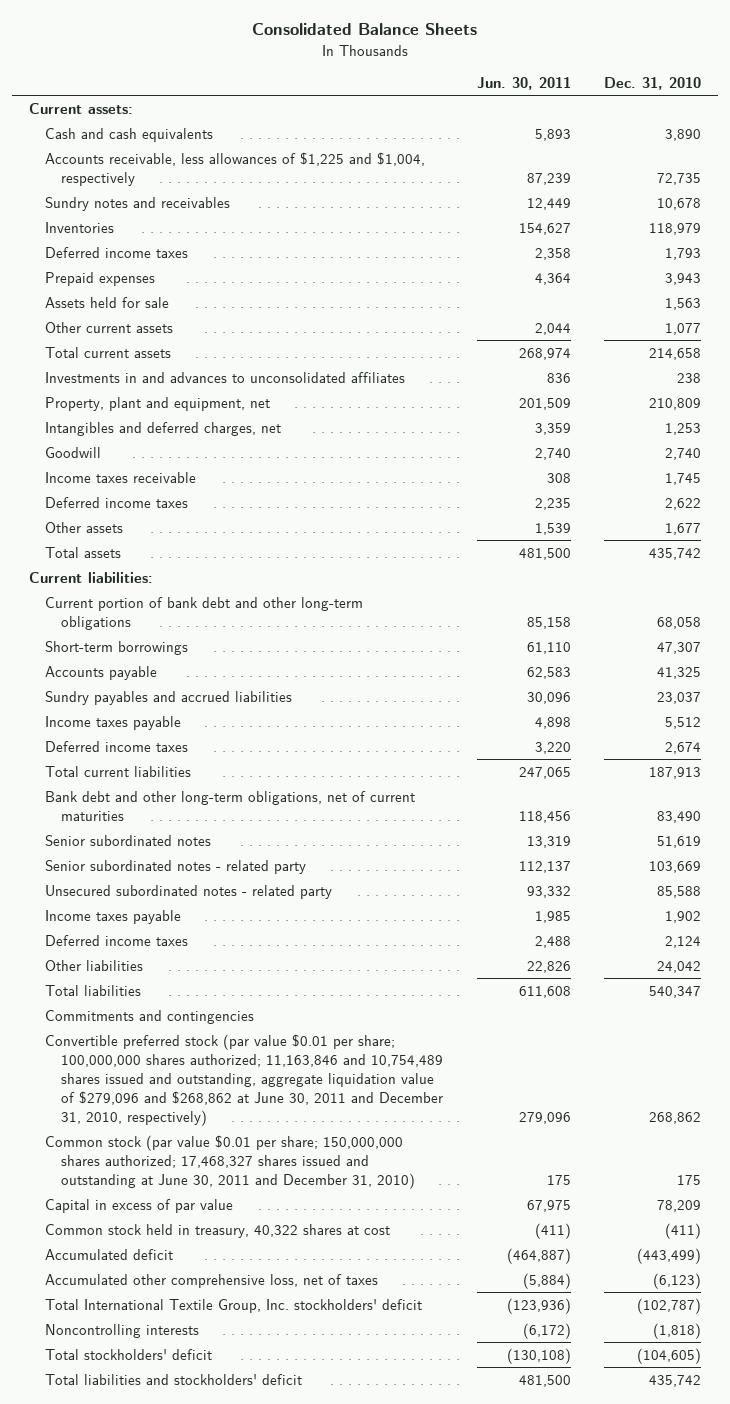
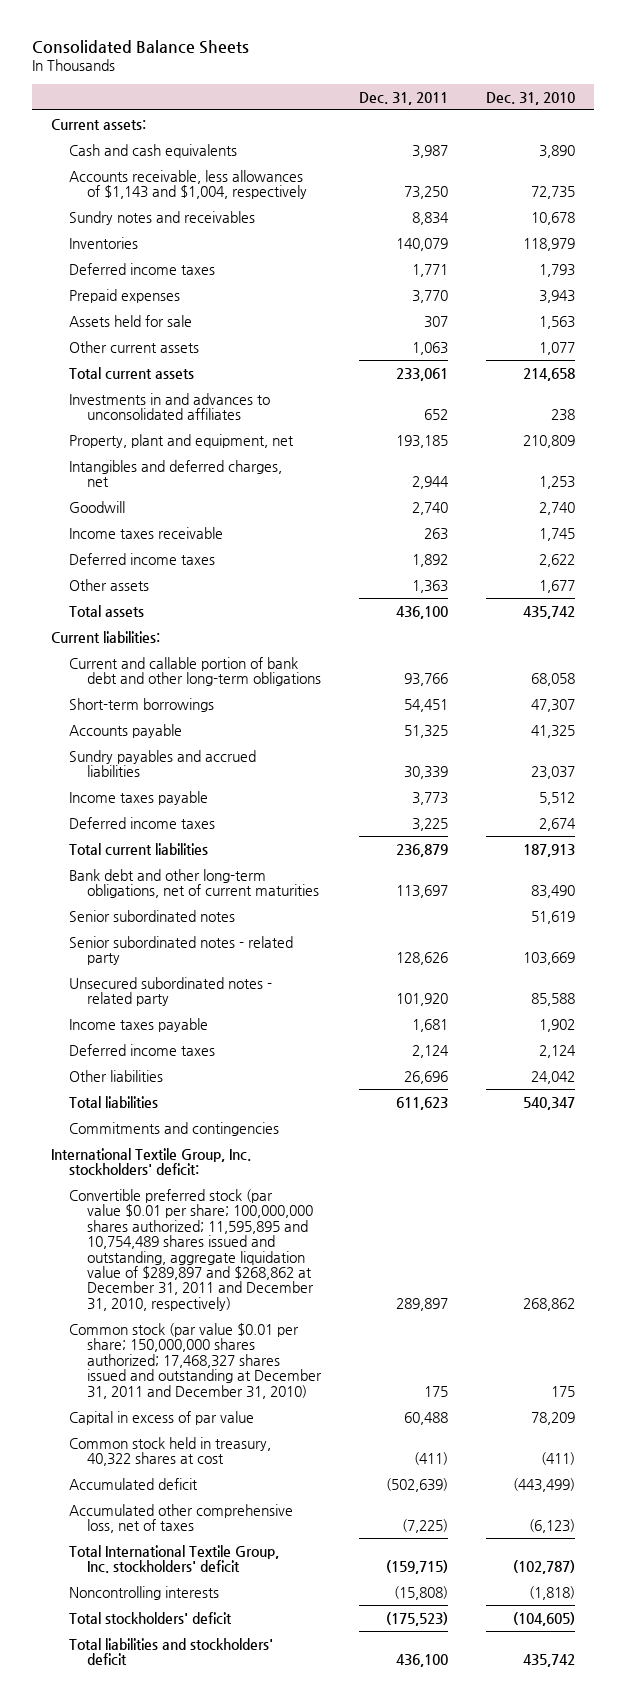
[476,77,571,91] Jun. 30, 2011 -> none
none -> [358,91,448,105] Dec. 31, 2011
[44,151,425,186] Accounts receivable, less allowances of $1,225 and $1,004, respectively -> [68,169,307,200] Accounts receivable, less allowances of $1,143 and $1,004, respectively
[44,596,363,630] Current portion of bank debt and other long-term obligations -> [68,656,321,687] Current and callable portion of bank debt and other long-term obligations
none -> [50,1147,251,1176] International Textile Group, Inc. stockholders' deficit:
[44,1033,443,1127] Convertible preferred stock (par value $0.01 per share; 100,000,000 shares authorized; 11,163,846 and 10,754,489 shares issued and outstanding, aggregate liquidation value of $279,096 and $268,862 at June 30, 2011 and December 31, 2010, respectively) -> [68,1188,314,1311] Convertible preferred stock (par value $0.01 per share; 100,000,000 shares authorized; 11,595,895 and 10,754,489 shares issued and outstanding, aggregate liquidation value of $289,897 and $268,862 at December 31, 2011 and December 31, 2010, respectively)
[44,1134,415,1189] Common stock (par value $0.01 per share; 150,000,000 shares authorized; 17,468,327 shares issued and outstanding at June 30, 2011 and December 31, 2010) -> [68,1322,322,1399] Common stock (par value $0.01 per share; 150,000,000 shares authorized; 17,468,327 shares issued and outstanding at December 31, 2011 and December 31, 2010)

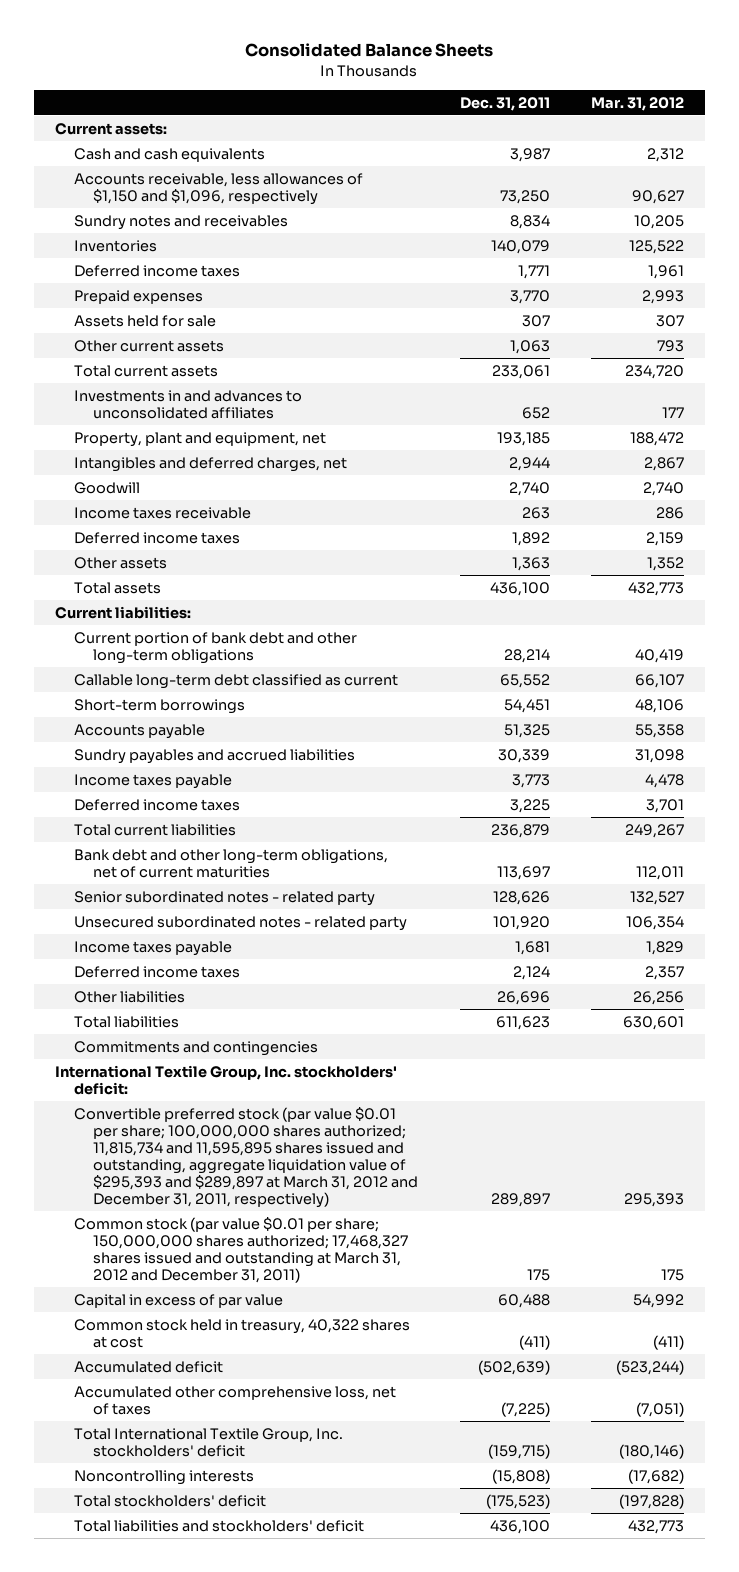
[485,91,575,105] Dec. 31, 2010 -> none
none -> [591,96,685,111] Mar. 31, 2012
[68,169,307,200] Accounts receivable, less allowances of $1,143 and $1,004, respectively -> [74,172,364,205] Accounts receivable, less allowances of $1,150 and $1,096, respectively
[68,656,321,687] Current and callable portion of bank debt and other long-term obligations -> [74,631,358,664] Current portion of bank debt and other long-term obligations
[403,673,448,687] 93,766 -> [503,648,550,663] 28,214
none -> [74,673,399,689] Callable long-term debt classified as current
[68,909,235,922] Senior subordinated notes -> none
[68,1188,314,1311] Convertible preferred stock (par value $0.01 per share; 100,000,000 shares authorized; 11,595,895 and 10,754,489 shares issued and outstanding, aggregate liquidation value of $289,897 and $268,862 at December 31, 2011 and December 31, 2010, respectively) -> [74,1106,419,1208] Convertible preferred stock (par value $0.01 per share; 100,000,000 shares authorized; 11,815,734 and 11,595,895 shares issued and outstanding, aggregate liquidation value of $295,393 and $289,897 at March 31, 2012 and December 31, 2011, respectively)
[68,1322,322,1399] Common stock (par value $0.01 per share; 150,000,000 shares authorized; 17,468,327 shares issued and outstanding at December 31, 2011 and December 31, 2010) -> [74,1216,409,1283] Common stock (par value $0.01 per share; 150,000,000 shares authorized; 17,468,327 shares issued and outstanding at March 31, 2012 and December 31, 2011)

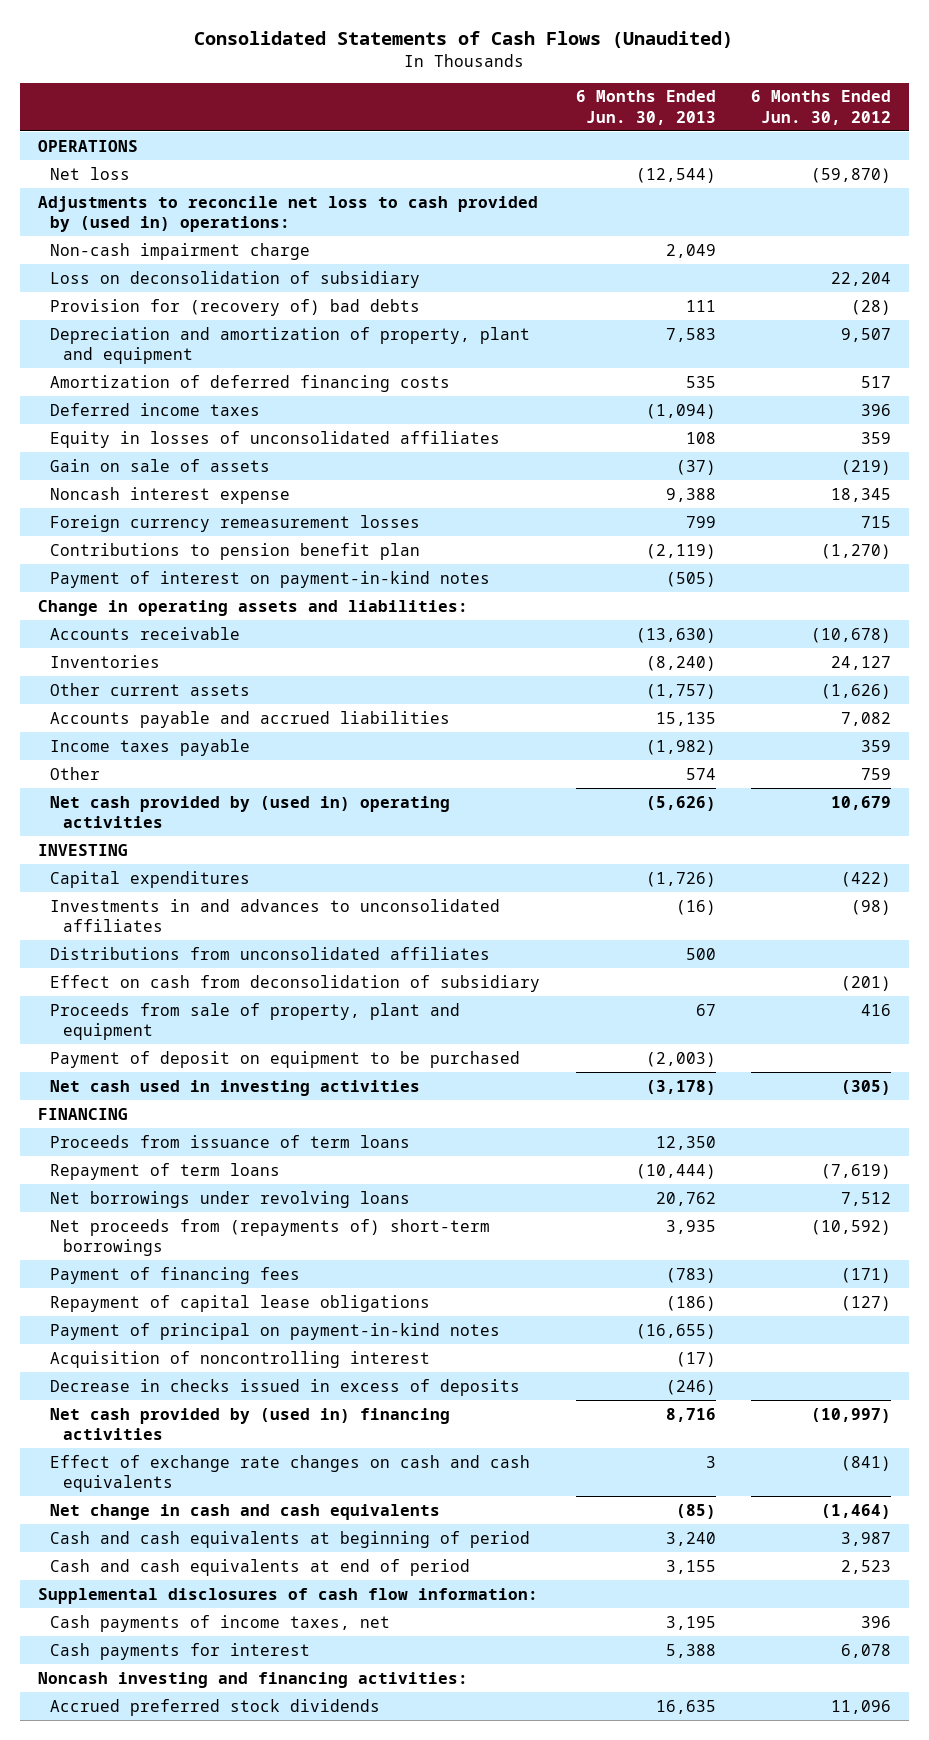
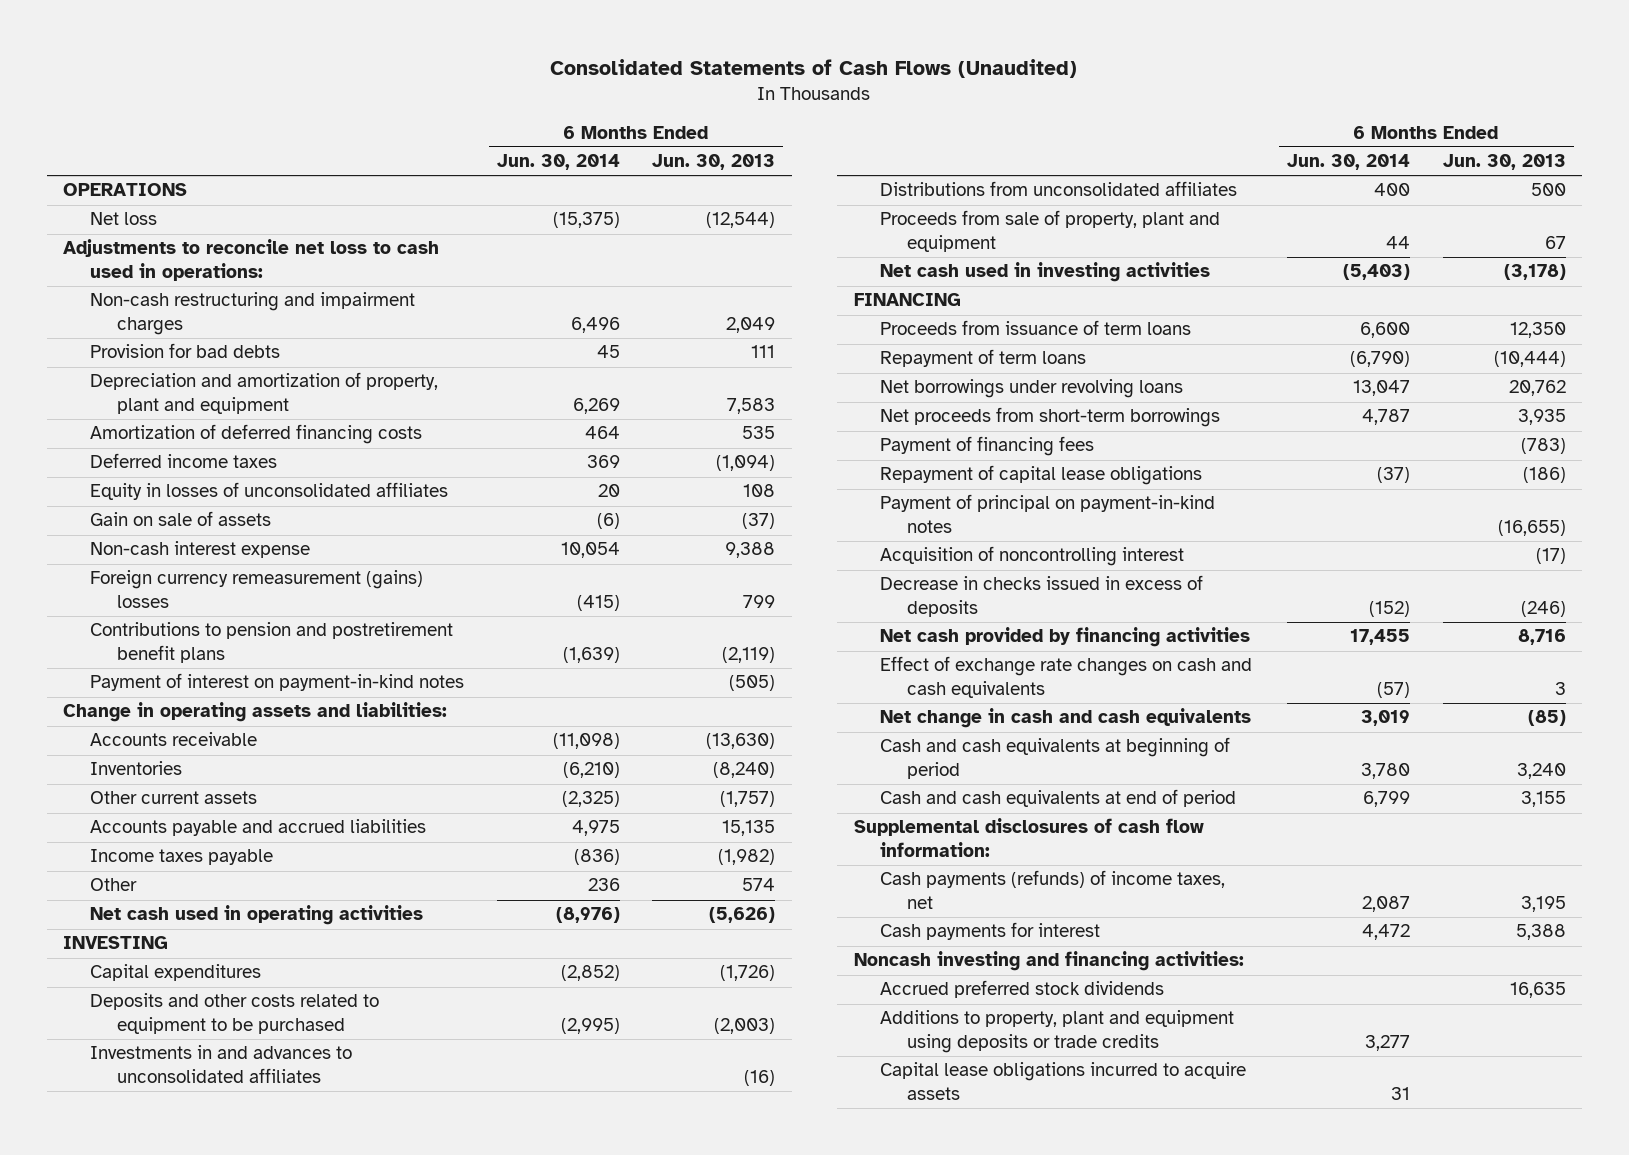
[751,90,892,125] 6 Months Ended Jun. 30, 2012 -> none
none -> [496,154,620,171] Jun. 30, 2014
[50,270,421,288] Loss on deconsolidation of subsidiary -> none
[37,195,538,233] Adjustments to reconcile net loss to cash provided by (used in) operations: -> [63,239,440,282] Adjustments to reconcile net loss to cash used in operations:
[50,242,311,260] Non-cash impairment charge -> [90,292,416,336] Non-cash restructuring and impairment charges
[50,298,421,316] Provision for (recovery of) bad debts -> [90,343,281,359] Provision for bad debts
[50,486,291,504] Noncash interest expense -> [90,541,311,559] Non-cash interest expense
[50,514,421,532] Foreign currency remeasurement losses -> [90,570,424,609] Foreign currency remeasurement (gains) losses
[50,542,421,560] Contributions to pension benefit plan -> [90,622,454,664] Contributions to pension and postretirement benefit plans
[50,795,451,829] Net cash provided by (used in) operating activities -> [90,905,424,926] Net cash used in operating activities
none -> [90,993,380,1035] Deposits and other costs related to equipment to be purchased
[50,974,541,992] Effect on cash from deconsolidation of subsidiary -> none
[50,1050,521,1068] Payment of deposit on equipment to be purchased -> none
[50,1218,491,1257] Net proceeds from (repayments of) short-term borrowings -> [880,407,1221,428] Net proceeds from short-term borrowings
[50,1407,451,1441] Net cash provided by (used in) financing activities -> [880,627,1251,648] Net cash provided by financing activities
[50,1614,391,1632] Cash payments of income taxes, net -> [880,870,1226,910] Cash payments (refunds) of income taxes, net
none -> [880,1010,1235,1054] Additions to property, plant and equipment using deposits or trade credits
none -> [880,1062,1247,1101] Capital lease obligations incurred to acquire assets

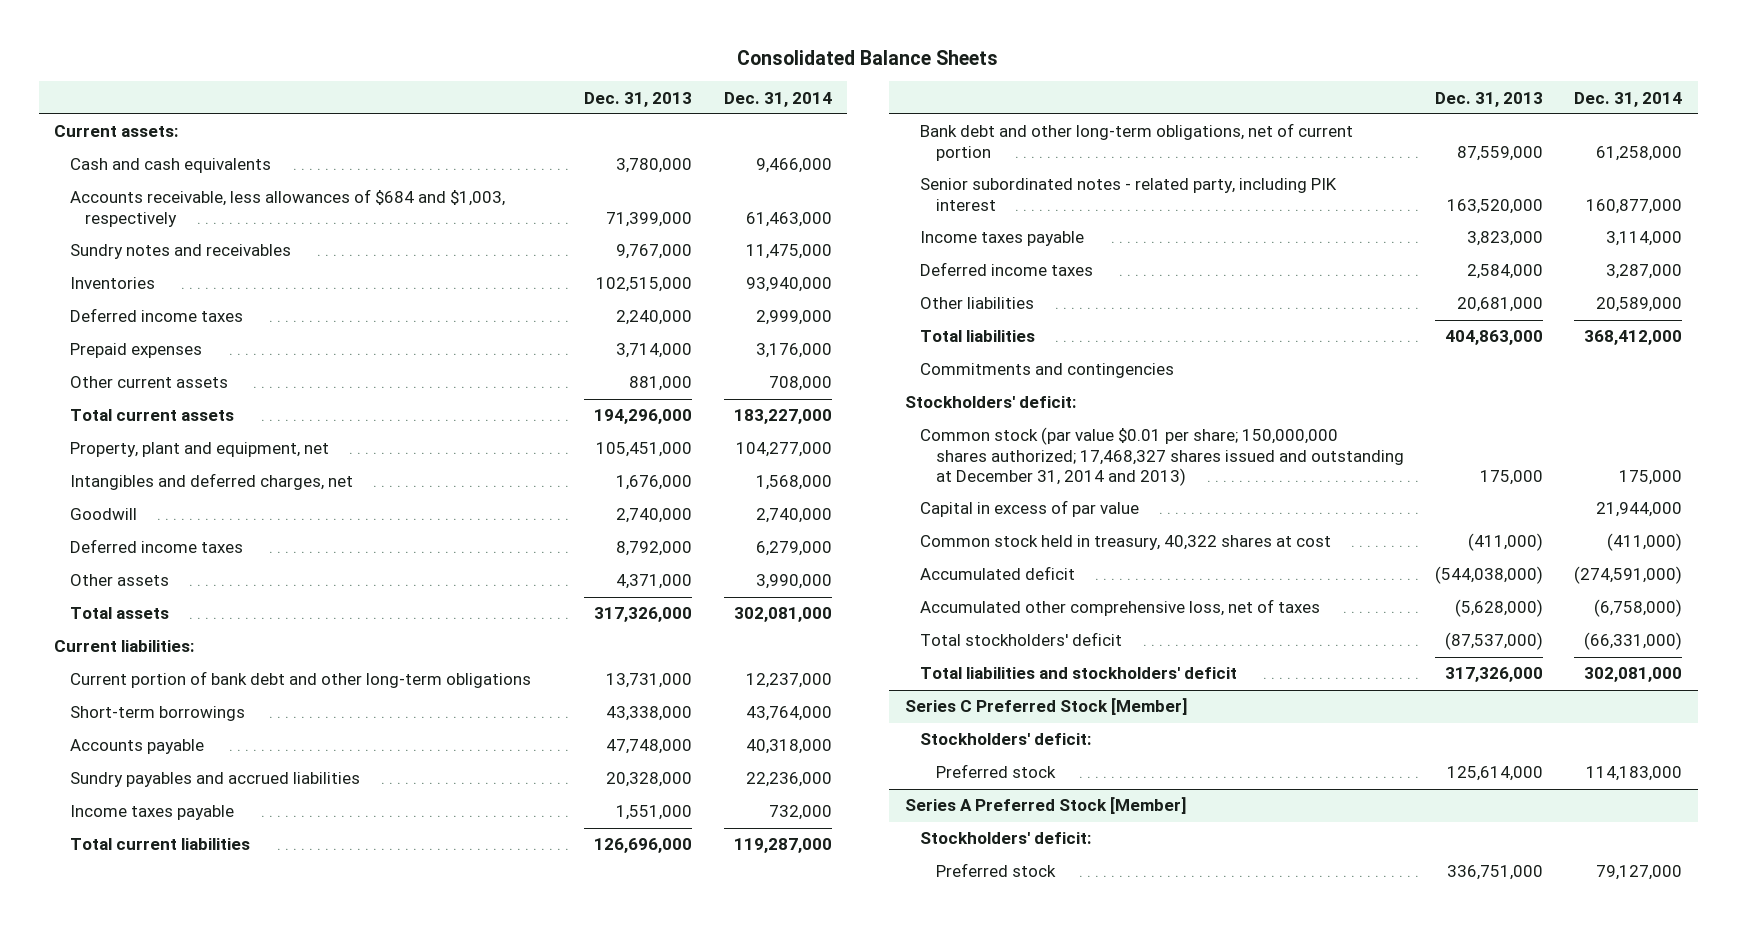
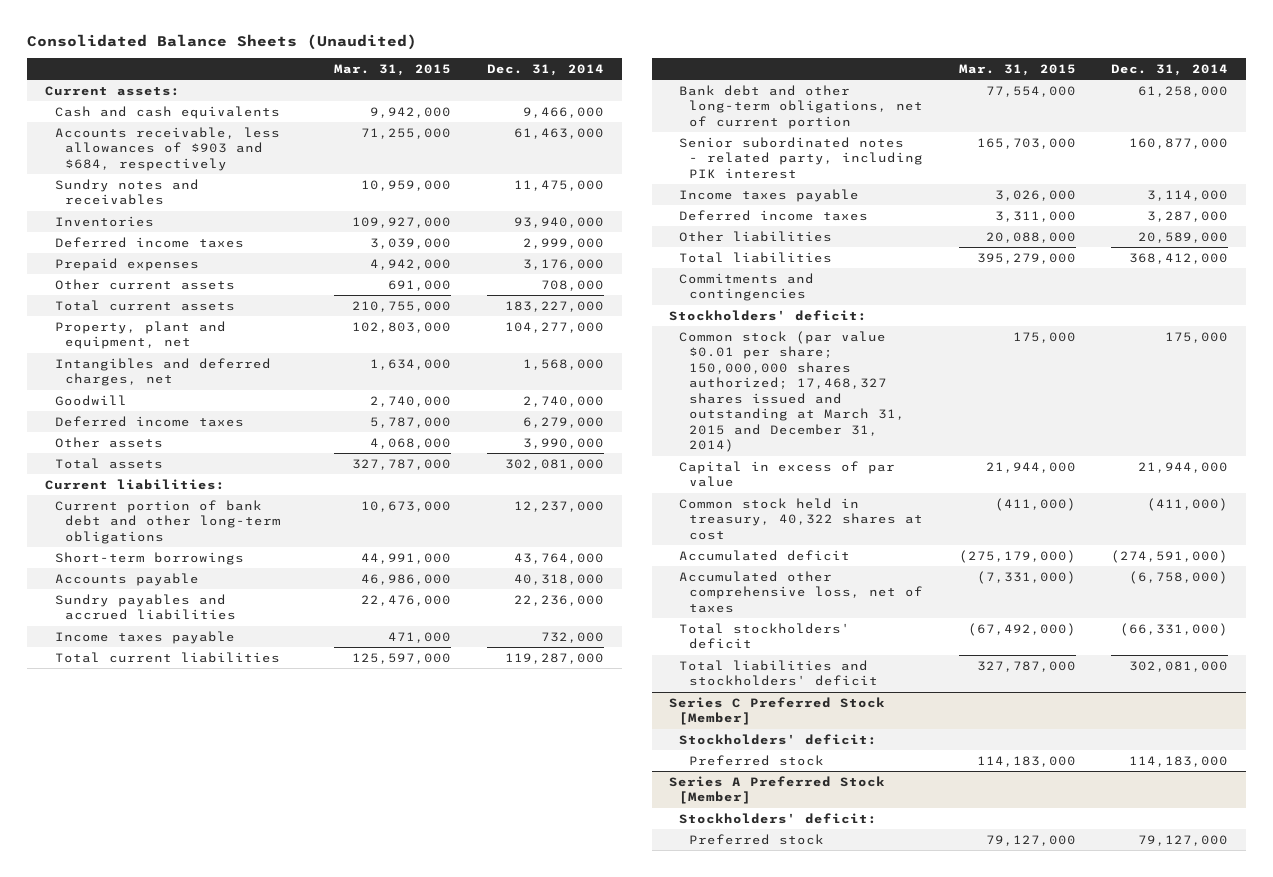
[737,49,999,65] Consolidated Balance Sheets -> [27,34,418,51] Consolidated Balance Sheets (Unaudited)
[584,91,693,107] Dec. 31, 2013 -> none
none -> [334,64,452,77] Mar. 31, 2015
[69,189,505,227] Accounts receivable, less allowances of $684 and $1,003, respectively -> [55,126,281,171] Accounts receivable, less allowances of $903 and $684, respectively
[920,427,1404,486] Common stock (par value $0.01 per share; 150,000,000 shares authorized; 17,468,327 shares issued and outstanding at December 31, 2014 and 2013) -> [679,330,906,453] Common stock (par value $0.01 per share; 150,000,000 shares authorized; 17,468,327 shares issued and outstanding at March 31, 2015 and December 31, 2014)

